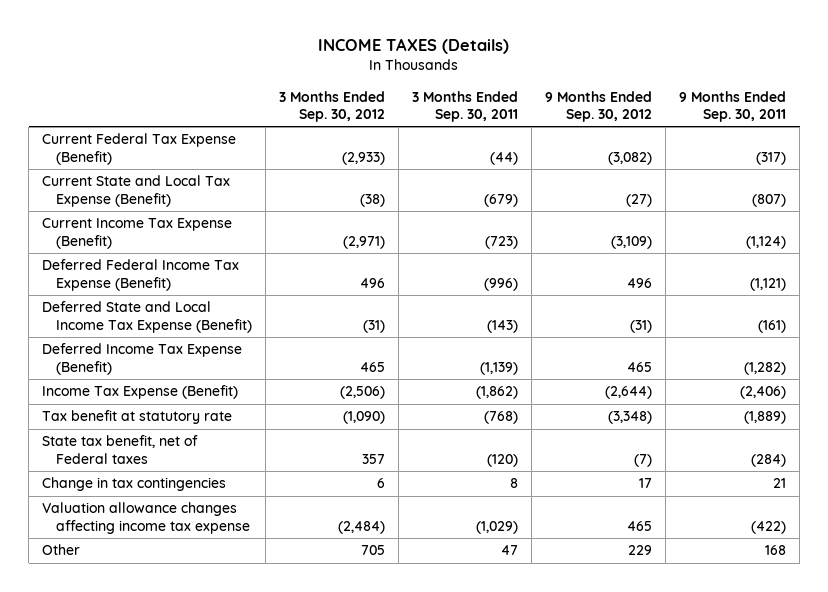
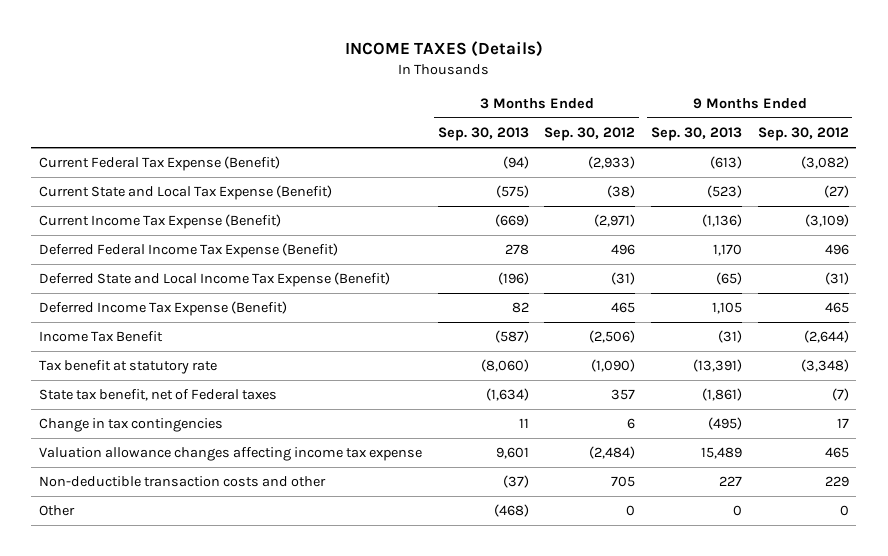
[411,90,518,122] 3 Months Ended Sep. 30, 2011 -> none
[678,90,786,122] 9 Months Ended Sep. 30, 2011 -> none
none -> [437,127,529,142] Sep. 30, 2013
none -> [650,127,742,142] Sep. 30, 2013
[42,385,239,400] Income Tax Expense (Benefit) -> [39,331,164,343] Income Tax Benefit
none -> [39,476,327,488] Non-deductible transaction costs and other
[360,545,385,556] 705 -> [626,505,636,517] 0
[627,545,652,556] 229 -> [839,505,849,517] 0

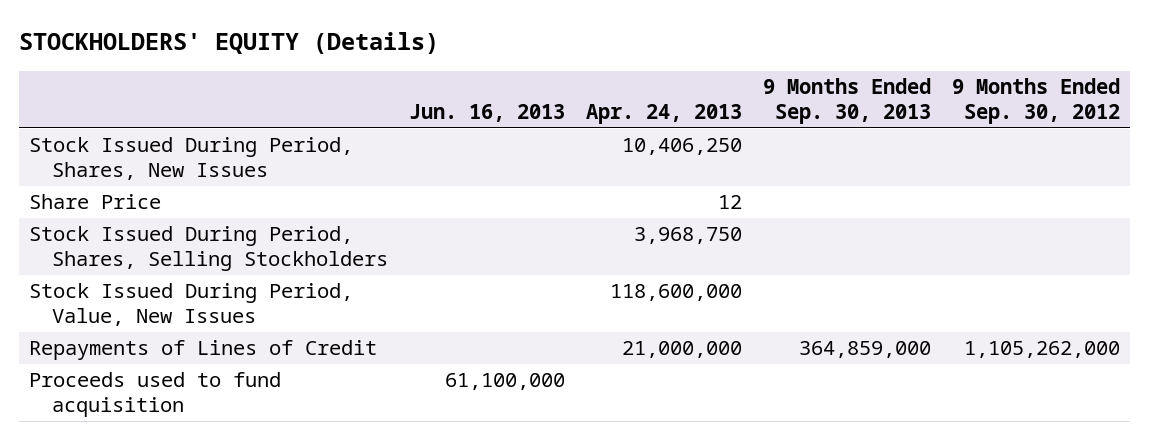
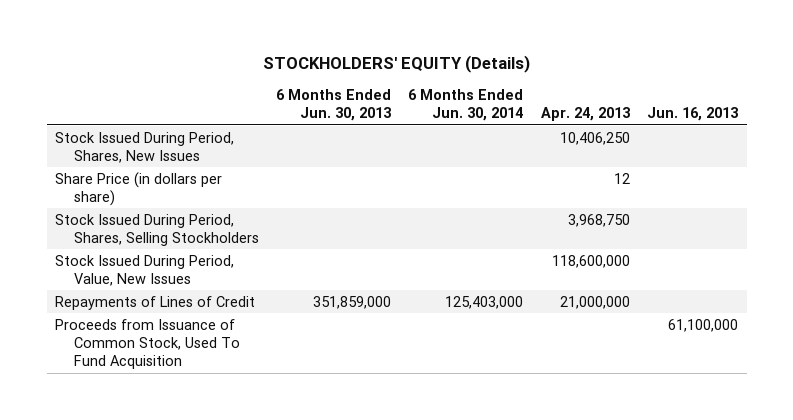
[762,78,931,124] 9 Months Ended Sep. 30, 2013 -> none
[951,78,1120,124] 9 Months Ended Sep. 30, 2012 -> none
none -> [275,89,391,122] 6 Months Ended Jun. 30, 2013
none -> [408,89,524,122] 6 Months Ended Jun. 30, 2014
[28,194,161,210] Share Price -> [55,171,223,207] Share Price (in dollars per share)
[28,372,281,418] Proceeds used to fund acquisition -> [55,318,240,370] Proceeds from Issuance of Common Stock, Used To Fund Acquisition

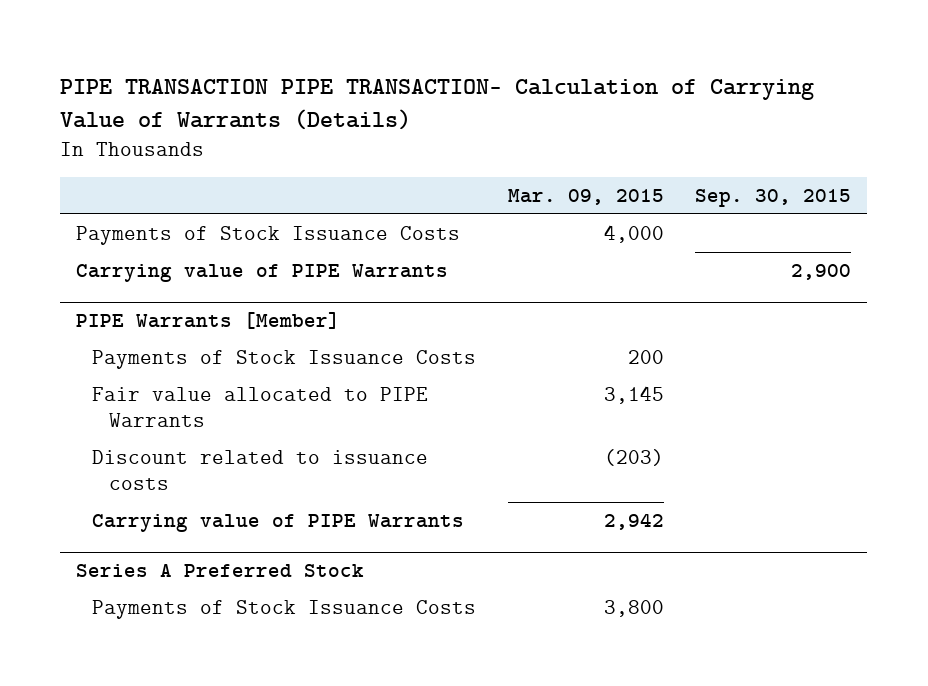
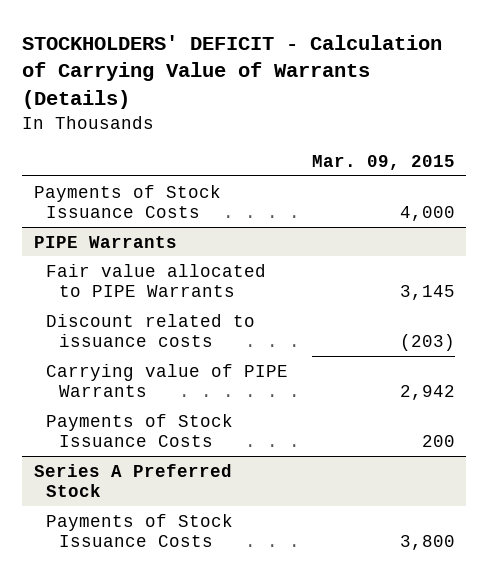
[60,78,815,130] PIPE TRANSACTION PIPE TRANSACTION- Calculation of Carrying Value of Warrants (Details) -> [22,34,443,109] STOCKHOLDERS' DEFICIT - Calculation of Carrying Value of Warrants (Details)
[695,189,852,208] Sep. 30, 2015 -> none
[76,263,449,282] Carrying value of PIPE Warrants -> none
[92,349,477,369] Payments of Stock Issuance Costs -> none
[76,312,341,330] PIPE Warrants [Member] -> [33,235,177,248] PIPE Warrants
none -> [46,413,234,447] Payments of Stock Issuance Costs

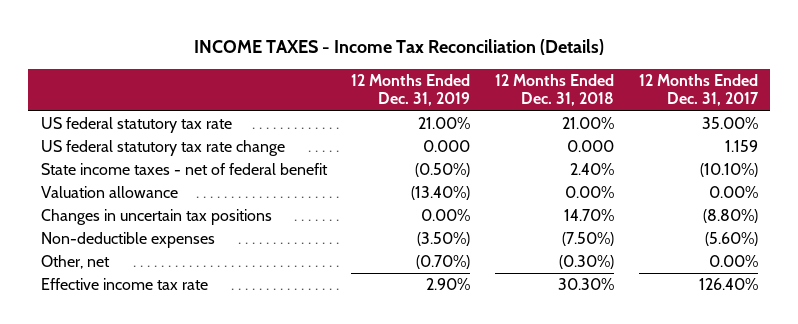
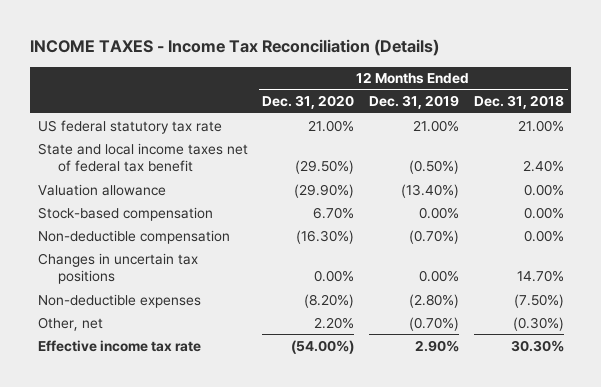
[638,74,759,107] 12 Months Ended Dec. 31, 2017 -> none
none -> [262,95,355,110] Dec. 31, 2020
[40,140,285,157] US federal statutory tax rate change -> none
[40,163,328,176] State income taxes - net of federal benefit -> [37,142,248,173] State and local income taxes net of federal tax benefit
none -> [37,206,213,221] Stock-based compensation
none -> [37,229,230,244] Non-deductible compensation
[417,232,471,247] (3.50%) -> [409,293,460,308] (2.80%)

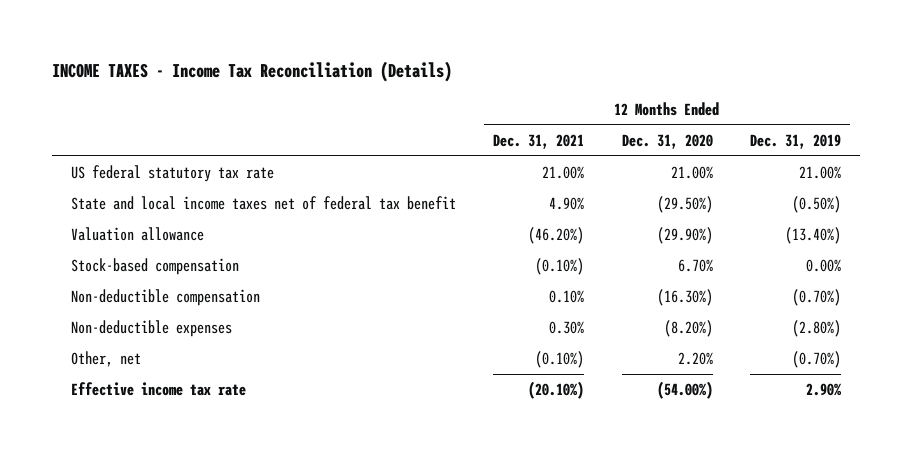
[473,95,564,110] Dec. 31, 2018 -> none
none -> [493,133,585,149] Dec. 31, 2021
[37,252,198,285] Changes in uncertain tax positions -> none

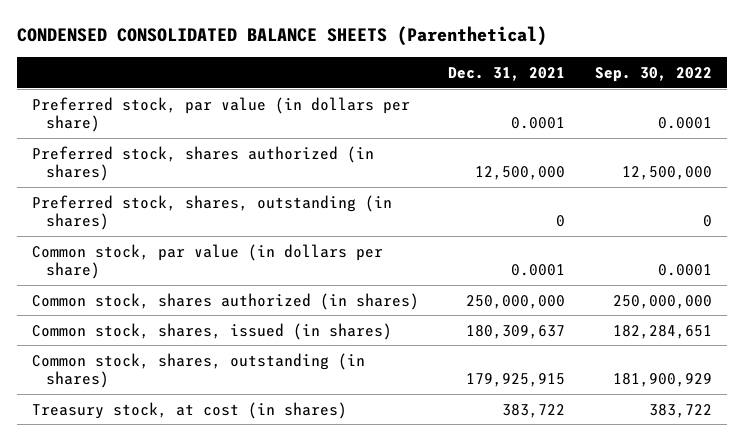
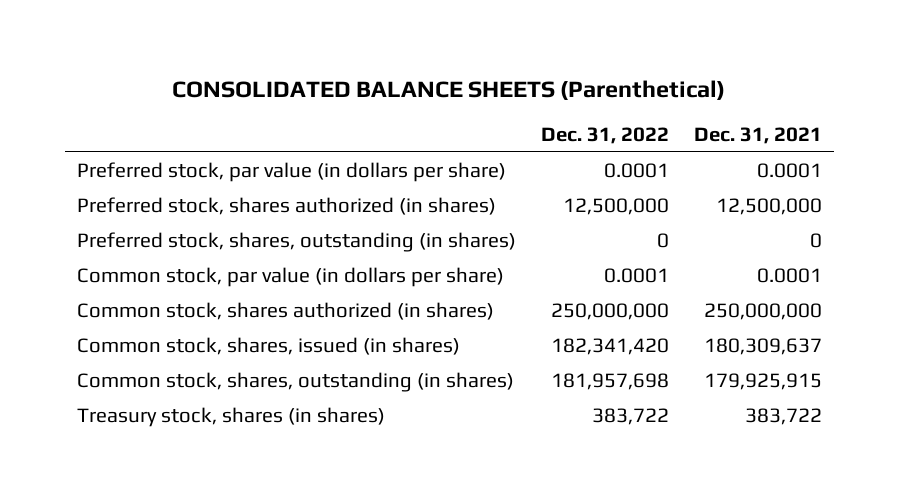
[17,26,548,47] CONDENSED CONSOLIDATED BALANCE SHEETS (Parenthetical) -> [172,79,726,100] CONSOLIDATED BALANCE SHEETS (Parenthetical)
[594,66,712,82] Sep. 30, 2022 -> none
none -> [540,127,669,145] Dec. 31, 2022
[31,401,347,419] Treasury stock, at cost (in shares) -> [77,407,386,428] Treasury stock, shares (in shares)

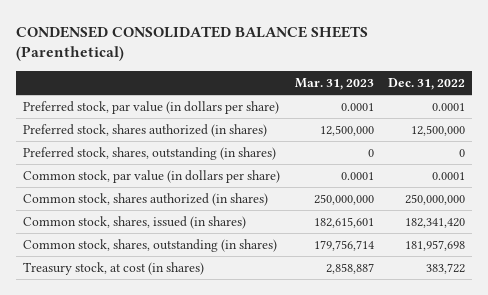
[172,79,726,100] CONSOLIDATED BALANCE SHEETS (Parenthetical) -> [16,25,369,62] CONDENSED CONSOLIDATED BALANCE SHEETS (Parenthetical)
[693,127,822,145] Dec. 31, 2021 -> none
none -> [294,77,374,90] Mar. 31, 2023
[77,407,386,428] Treasury stock, shares (in shares) -> [23,262,205,276] Treasury stock, at cost (in shares)

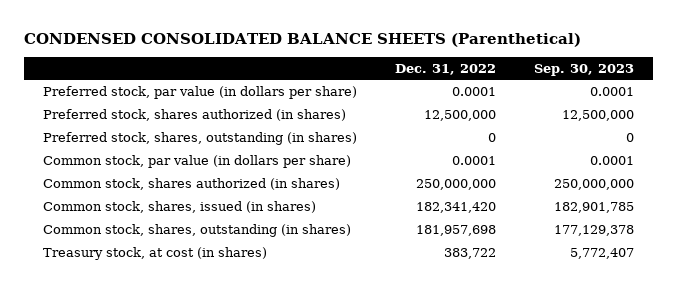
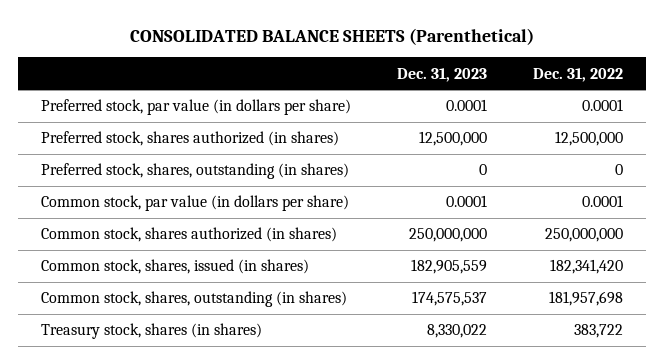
[23,32,581,47] CONDENSED CONSOLIDATED BALANCE SHEETS (Parenthetical) -> [130,27,535,45] CONSOLIDATED BALANCE SHEETS (Parenthetical)
[534,63,635,76] Sep. 30, 2023 -> none
none -> [397,67,488,82] Dec. 31, 2023
[42,247,267,261] Treasury stock, at cost (in shares) -> [40,323,262,340] Treasury stock, shares (in shares)

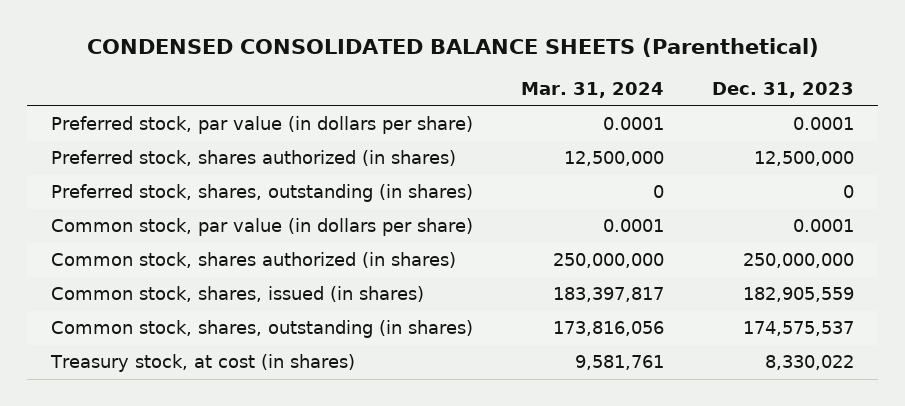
[130,27,535,45] CONSOLIDATED BALANCE SHEETS (Parenthetical) -> [86,38,819,58] CONDENSED CONSOLIDATED BALANCE SHEETS (Parenthetical)
[533,67,624,82] Dec. 31, 2022 -> none
none -> [521,82,665,99] Mar. 31, 2024
[40,323,262,340] Treasury stock, shares (in shares) -> [49,354,355,373] Treasury stock, at cost (in shares)

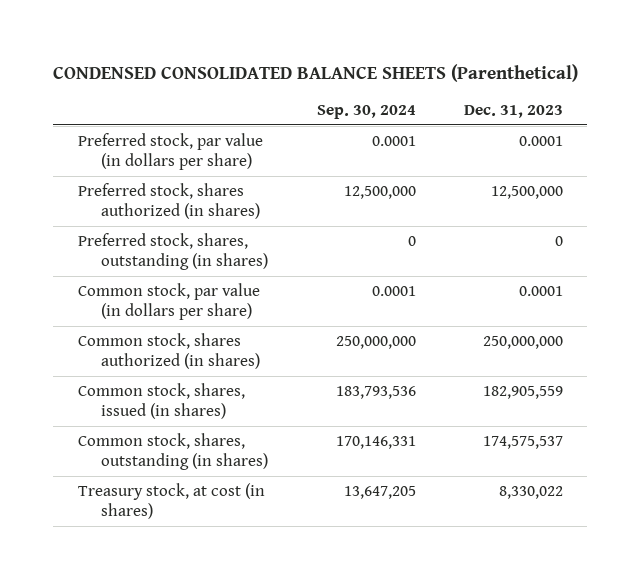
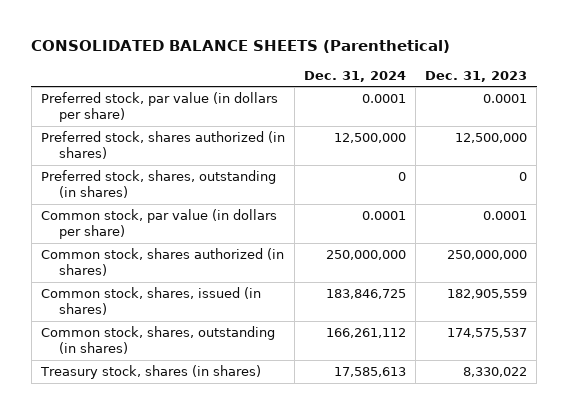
[53,63,579,82] CONDENSED CONSOLIDATED BALANCE SHEETS (Parenthetical) -> [31,39,451,53] CONSOLIDATED BALANCE SHEETS (Parenthetical)
[316,105,416,120] Sep. 30, 2024 -> none
none -> [304,70,407,82] Dec. 31, 2024
[77,482,265,520] Treasury stock, at cost (in shares) -> [39,365,261,380] Treasury stock, shares (in shares)

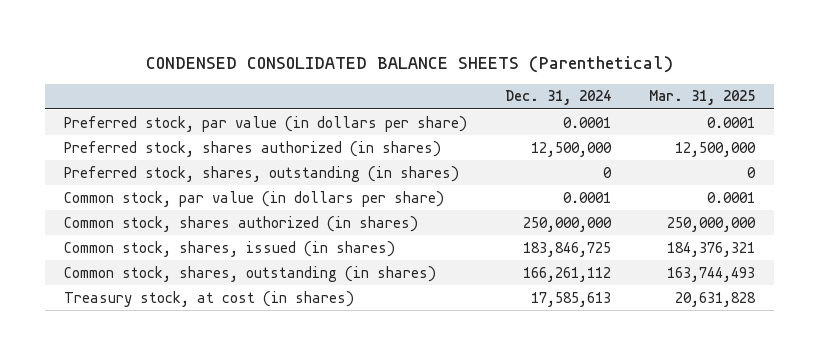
[31,39,451,53] CONSOLIDATED BALANCE SHEETS (Parenthetical) -> [145,55,673,73] CONDENSED CONSOLIDATED BALANCE SHEETS (Parenthetical)
[425,70,528,82] Dec. 31, 2023 -> none
none -> [648,90,755,106] Mar. 31, 2025
[39,365,261,380] Treasury stock, shares (in shares) -> [64,290,355,307] Treasury stock, at cost (in shares)

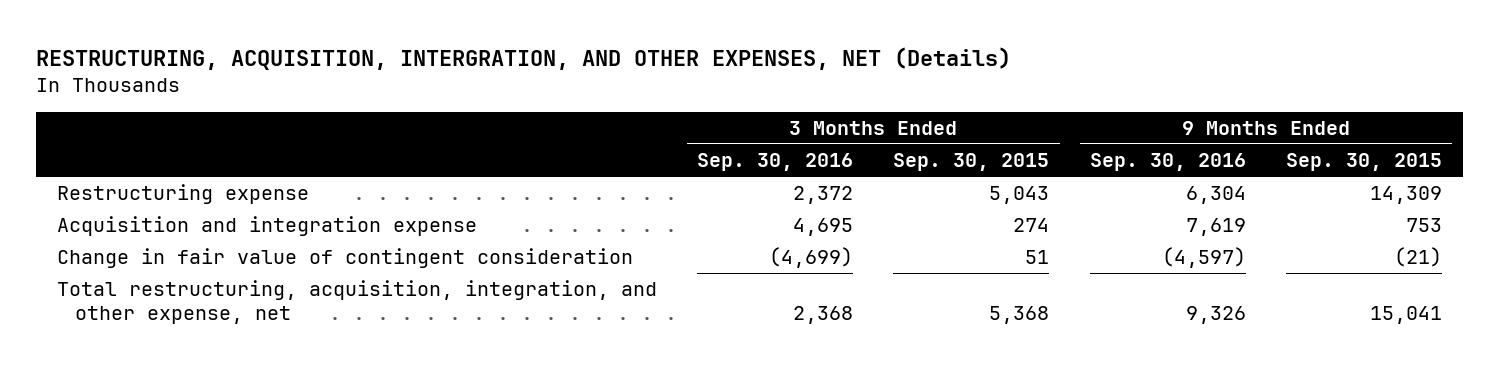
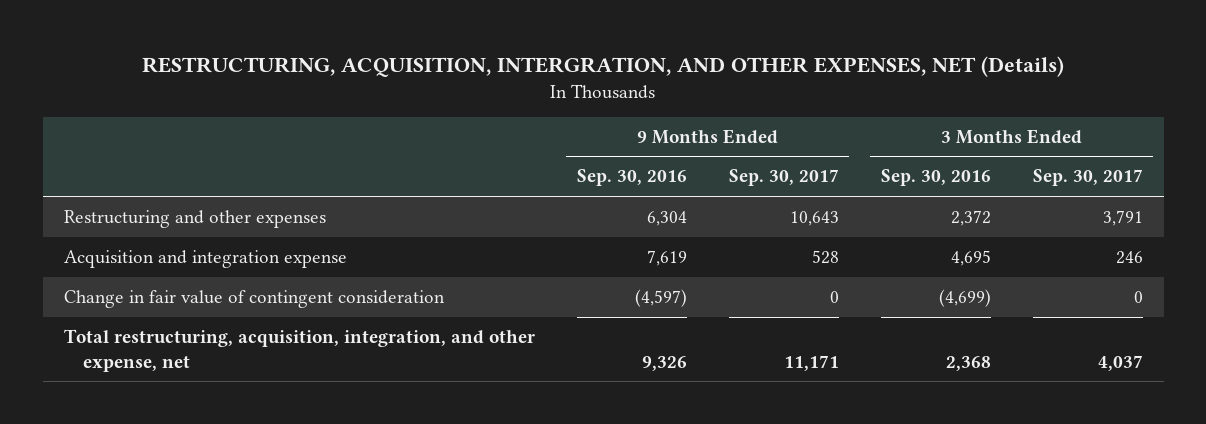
[893,153,1050,172] Sep. 30, 2015 -> none
[1286,153,1443,172] Sep. 30, 2015 -> none
none -> [728,169,839,187] Sep. 30, 2017
none -> [1032,169,1143,187] Sep. 30, 2017
[56,184,309,205] Restructuring expense -> [63,209,326,228] Restructuring and other expenses

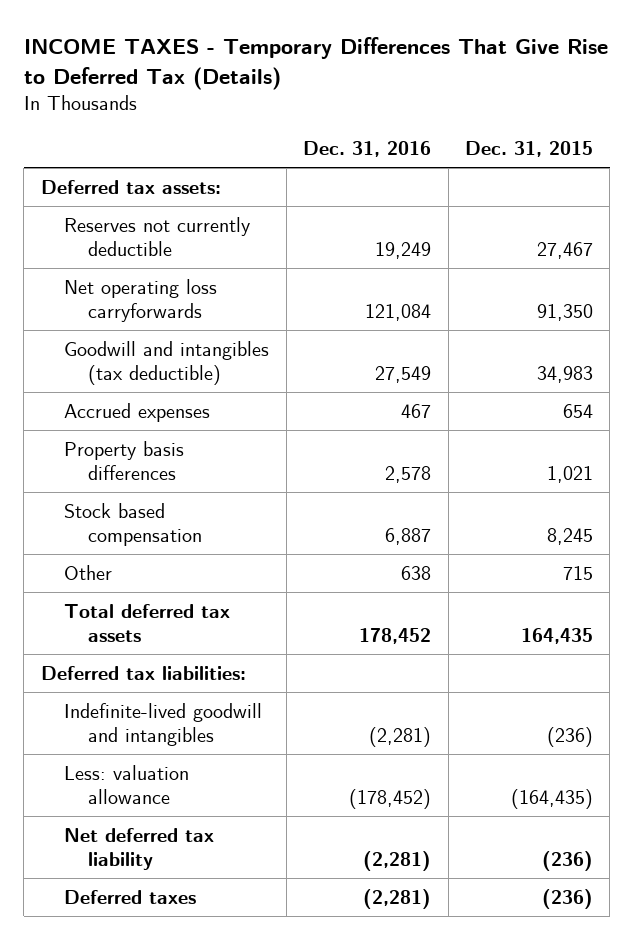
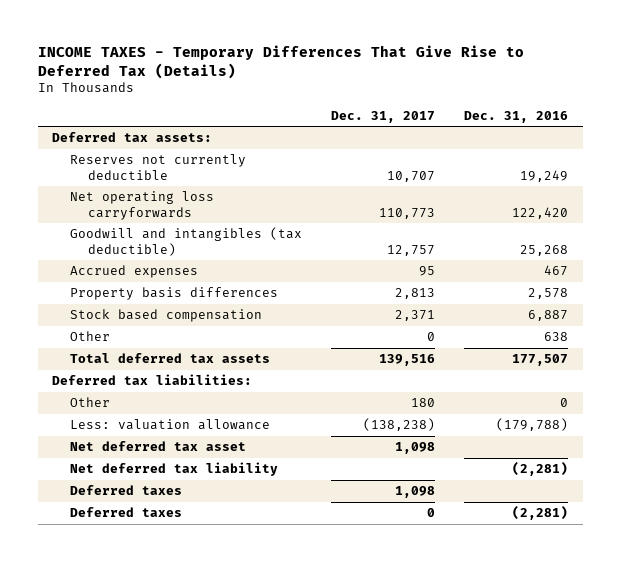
[464,140,593,157] Dec. 31, 2015 -> none
none -> [331,110,436,123] Dec. 31, 2017
[365,303,432,321] 121,084 -> [512,206,569,219] 122,420
[375,365,432,383] 27,549 -> [520,244,569,256] 25,268
[359,627,432,644] 178,452 -> [512,354,569,367] 177,507
[64,702,263,746] Indefinite-lived goodwill and intangibles -> none
none -> [69,397,110,408] Other
[349,788,432,809] (178,452) -> [496,418,569,432] (179,788)
none -> [69,441,246,452] Net deferred tax asset
none -> [69,485,182,496] Deferred taxes

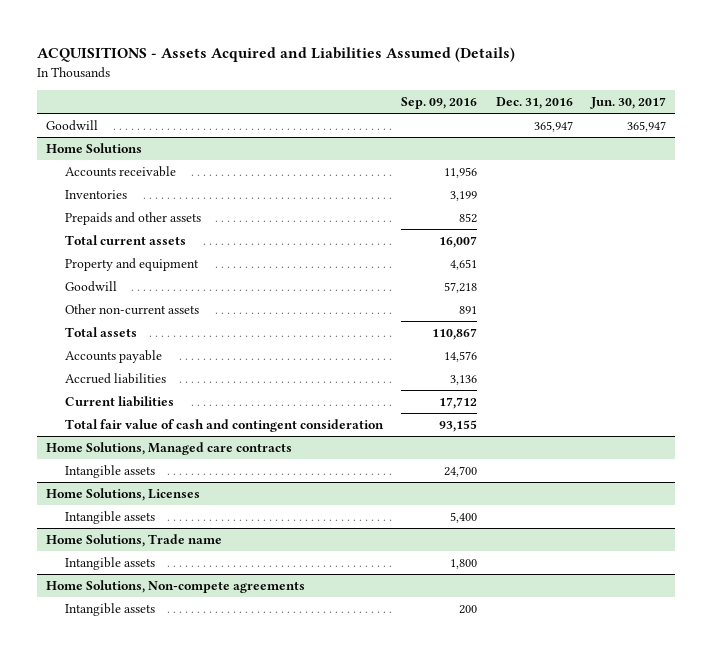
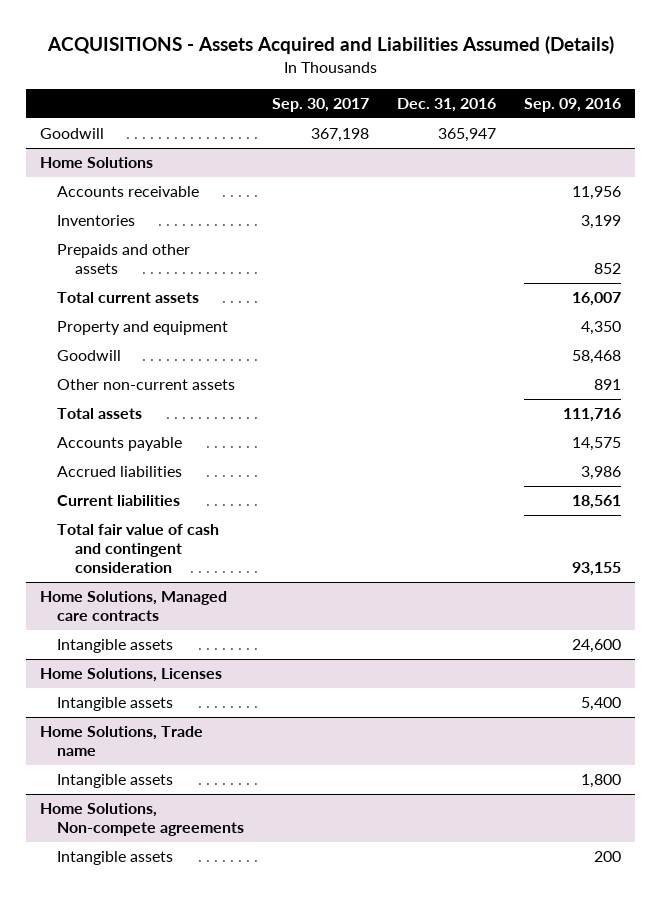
[589,97,666,110] Jun. 30, 2017 -> none
none -> [272,98,370,113] Sep. 30, 2017
[450,258,478,270] 4,651 -> [581,321,622,336] 4,350
[444,281,478,293] 57,218 -> [572,350,622,365] 58,468
[432,327,478,340] 110,867 -> [563,408,622,423] 111,716
[444,350,478,362] 14,576 -> [572,437,622,452] 14,575
[450,374,478,385] 3,136 -> [581,466,622,481] 3,986
[439,396,478,409] 17,712 -> [572,495,622,510] 18,561
[444,465,478,477] 24,700 -> [572,639,622,654] 24,600

